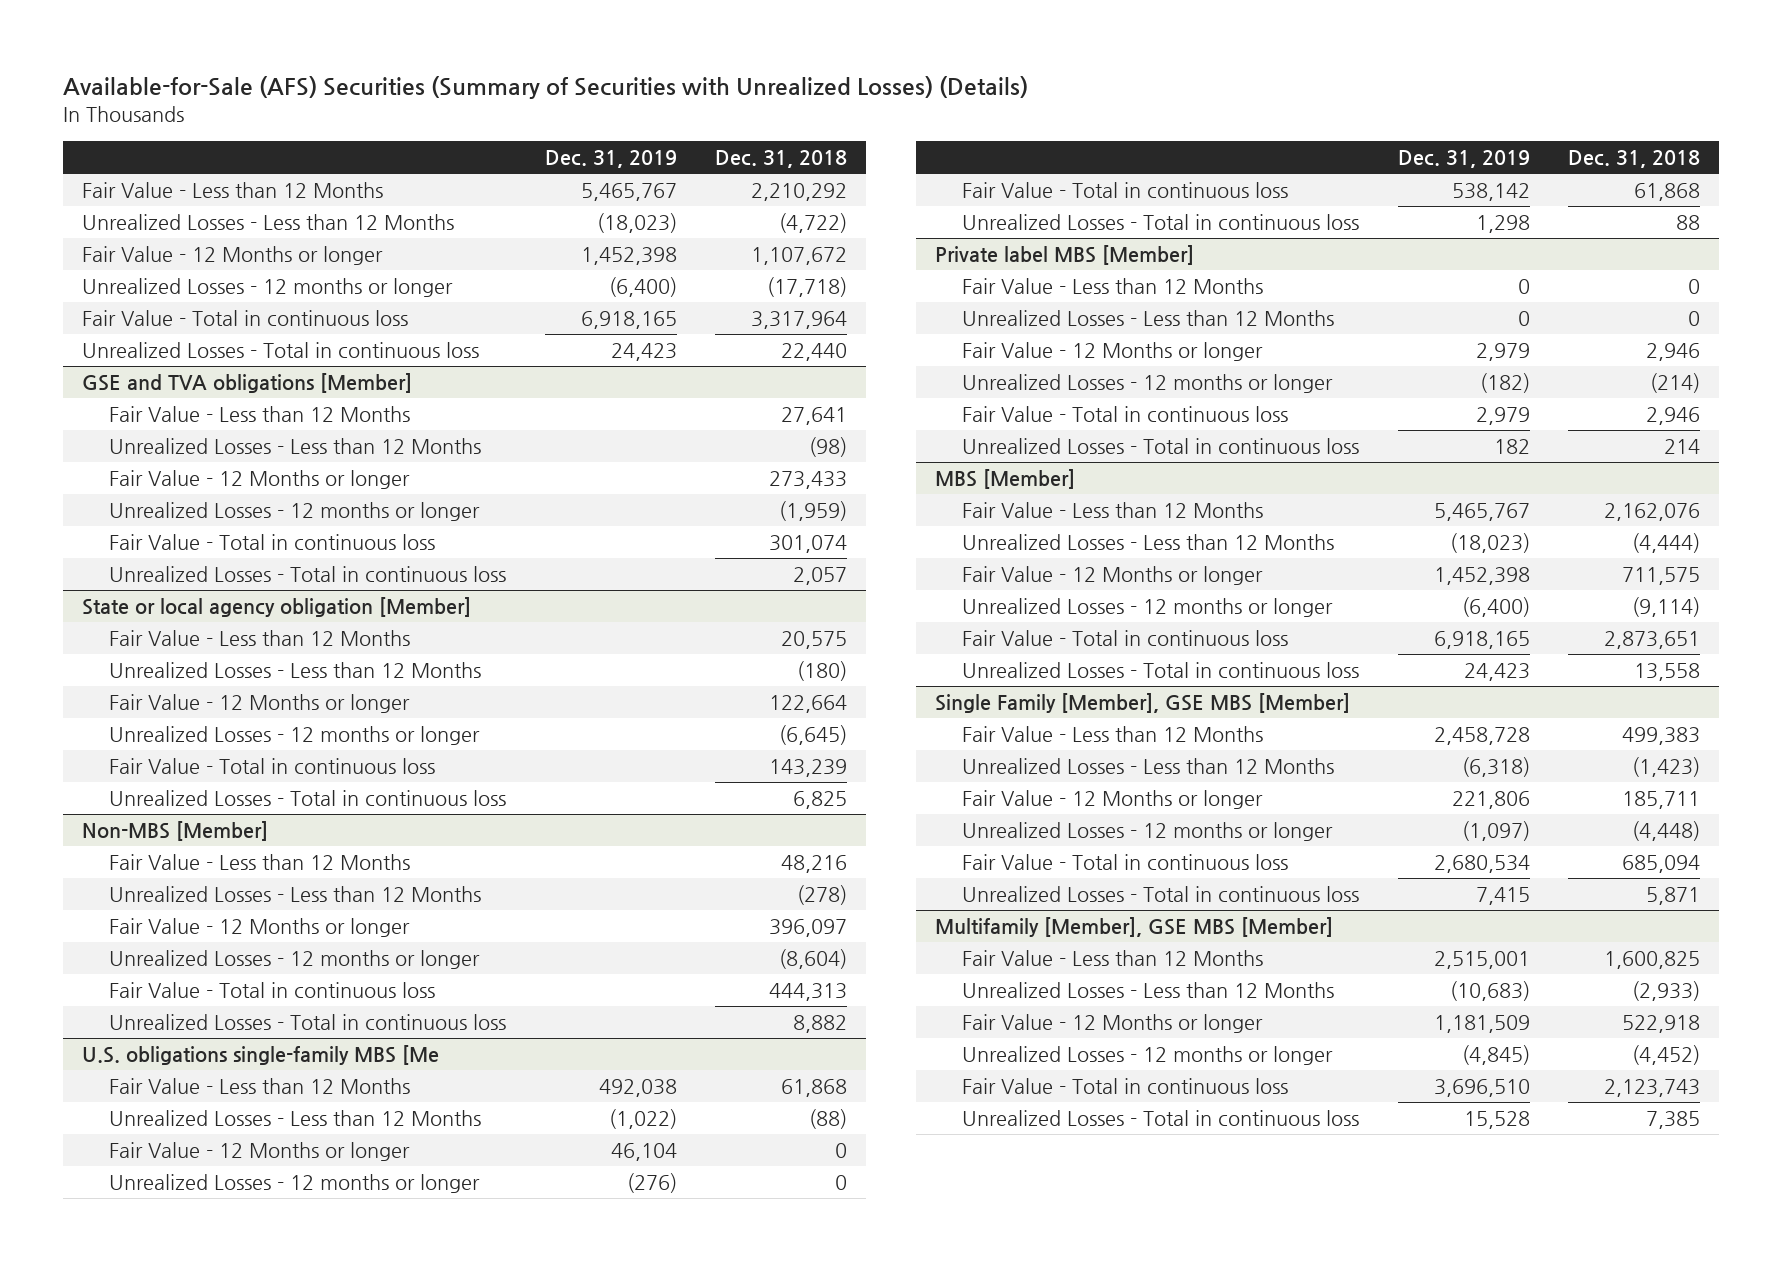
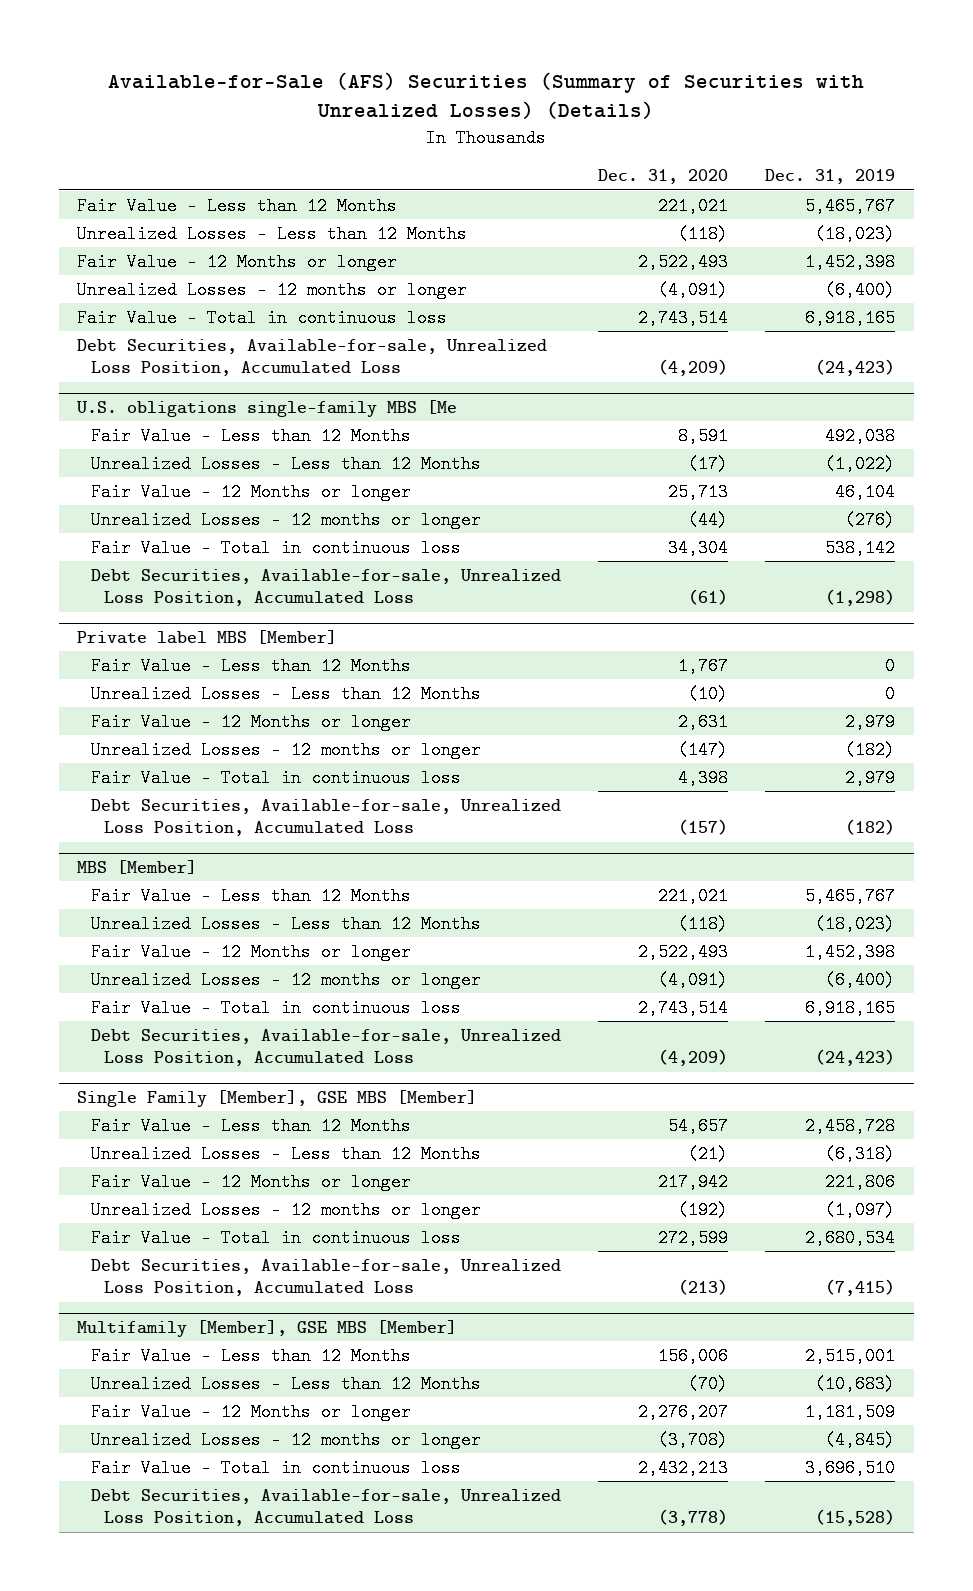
[714,150,847,169] Dec. 31, 2018 -> none
none -> [598,169,729,185] Dec. 31, 2020
[82,342,480,359] Unrealized Losses - Total in continuous loss -> none
[82,373,413,394] GSE and TVA obligations [Member] -> none
[109,406,411,423] Fair Value - Less than 12 Months -> none
[109,438,482,455] Unrealized Losses - Less than 12 Months -> none
[109,470,411,490] Fair Value - 12 Months or longer -> none
[109,502,481,522] Unrealized Losses - 12 months or longer -> none
[109,534,436,551] Fair Value - Total in continuous loss -> none
[109,566,507,583] Unrealized Losses - Total in continuous loss -> none
[82,597,472,618] State or local agency obligation [Member] -> none
[109,630,411,647] Fair Value - Less than 12 Months -> none
[109,662,482,679] Unrealized Losses - Less than 12 Months -> none
[109,694,411,714] Fair Value - 12 Months or longer -> none
[109,726,481,746] Unrealized Losses - 12 months or longer -> none
[109,758,436,775] Fair Value - Total in continuous loss -> none
[109,790,507,807] Unrealized Losses - Total in continuous loss -> none
[82,821,269,842] Non-MBS [Member] -> none
[109,854,411,871] Fair Value - Less than 12 Months -> none
[109,886,482,903] Unrealized Losses - Less than 12 Months -> none
[109,918,411,938] Fair Value - 12 Months or longer -> none
[109,950,481,970] Unrealized Losses - 12 months or longer -> none
[109,982,436,999] Fair Value - Total in continuous loss -> none
[109,1014,507,1031] Unrealized Losses - Total in continuous loss -> none
none -> [77,338,548,377] Debt Securities, Available-for-sale, Unrealized Loss Position, Accumulated Loss
[962,214,1360,231] Unrealized Losses - Total in continuous loss -> none
none -> [90,568,561,607] Debt Securities, Available-for-sale, Unrealized Loss Position, Accumulated Loss
[962,438,1360,455] Unrealized Losses - Total in continuous loss -> none
none -> [90,798,561,837] Debt Securities, Available-for-sale, Unrealized Loss Position, Accumulated Loss
[962,662,1360,679] Unrealized Losses - Total in continuous loss -> none
none -> [90,1028,561,1067] Debt Securities, Available-for-sale, Unrealized Loss Position, Accumulated Loss
[962,886,1360,903] Unrealized Losses - Total in continuous loss -> none
none -> [90,1258,561,1297] Debt Securities, Available-for-sale, Unrealized Loss Position, Accumulated Loss
[962,1110,1360,1127] Unrealized Losses - Total in continuous loss -> none
none -> [90,1488,561,1527] Debt Securities, Available-for-sale, Unrealized Loss Position, Accumulated Loss

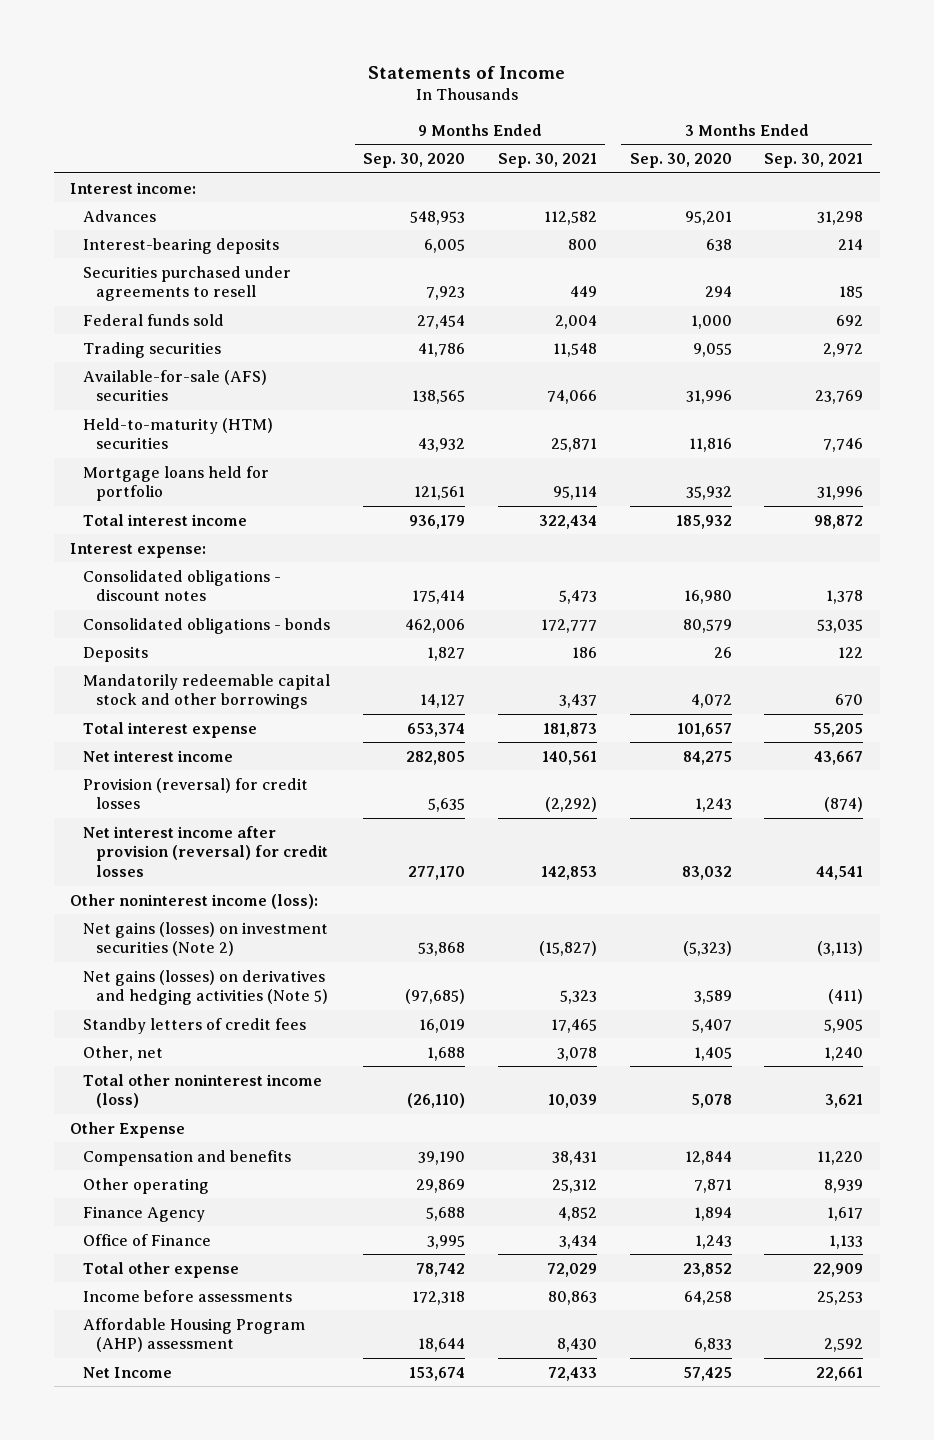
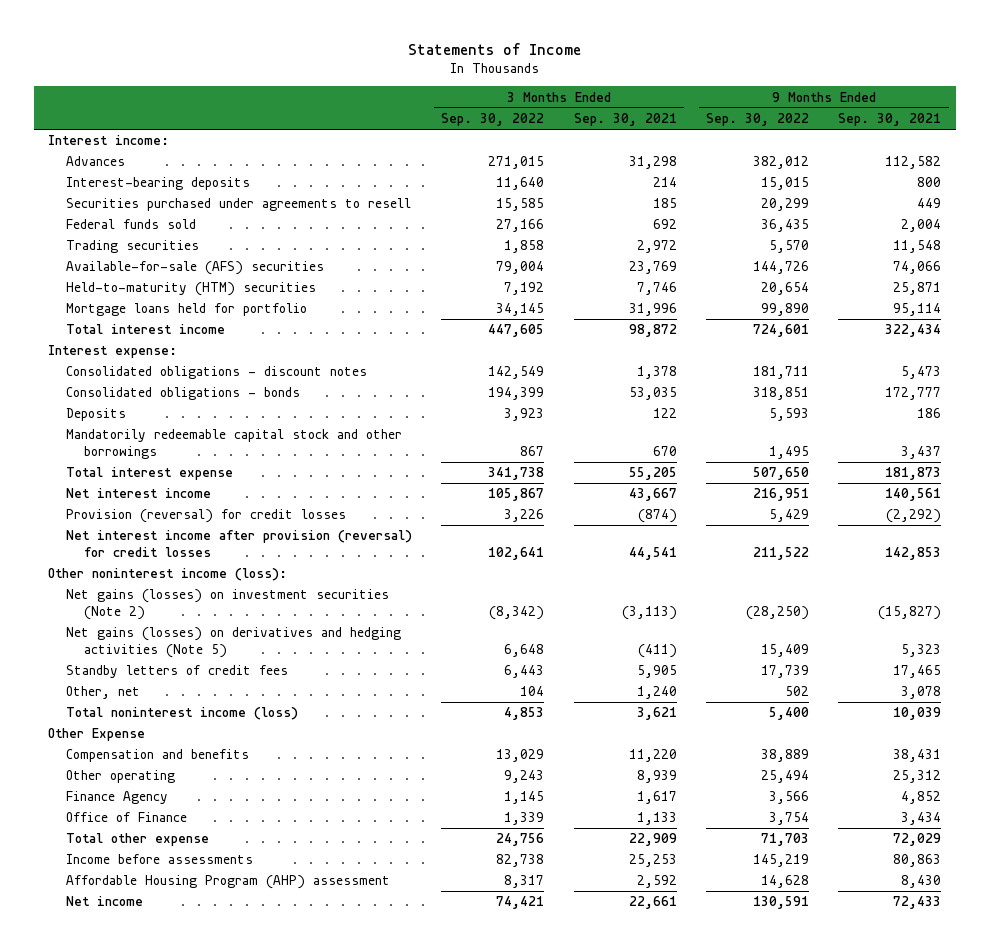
[363,153,466,169] Sep. 30, 2020 -> none
[629,153,732,169] Sep. 30, 2020 -> none
none -> [441,113,545,127] Sep. 30, 2022
none -> [706,113,810,127] Sep. 30, 2022
[83,1073,323,1109] Total other noninterest income (loss) -> [66,707,299,721] Total noninterest income (loss)
[83,1366,173,1378] Net Income -> [66,896,144,907] Net income

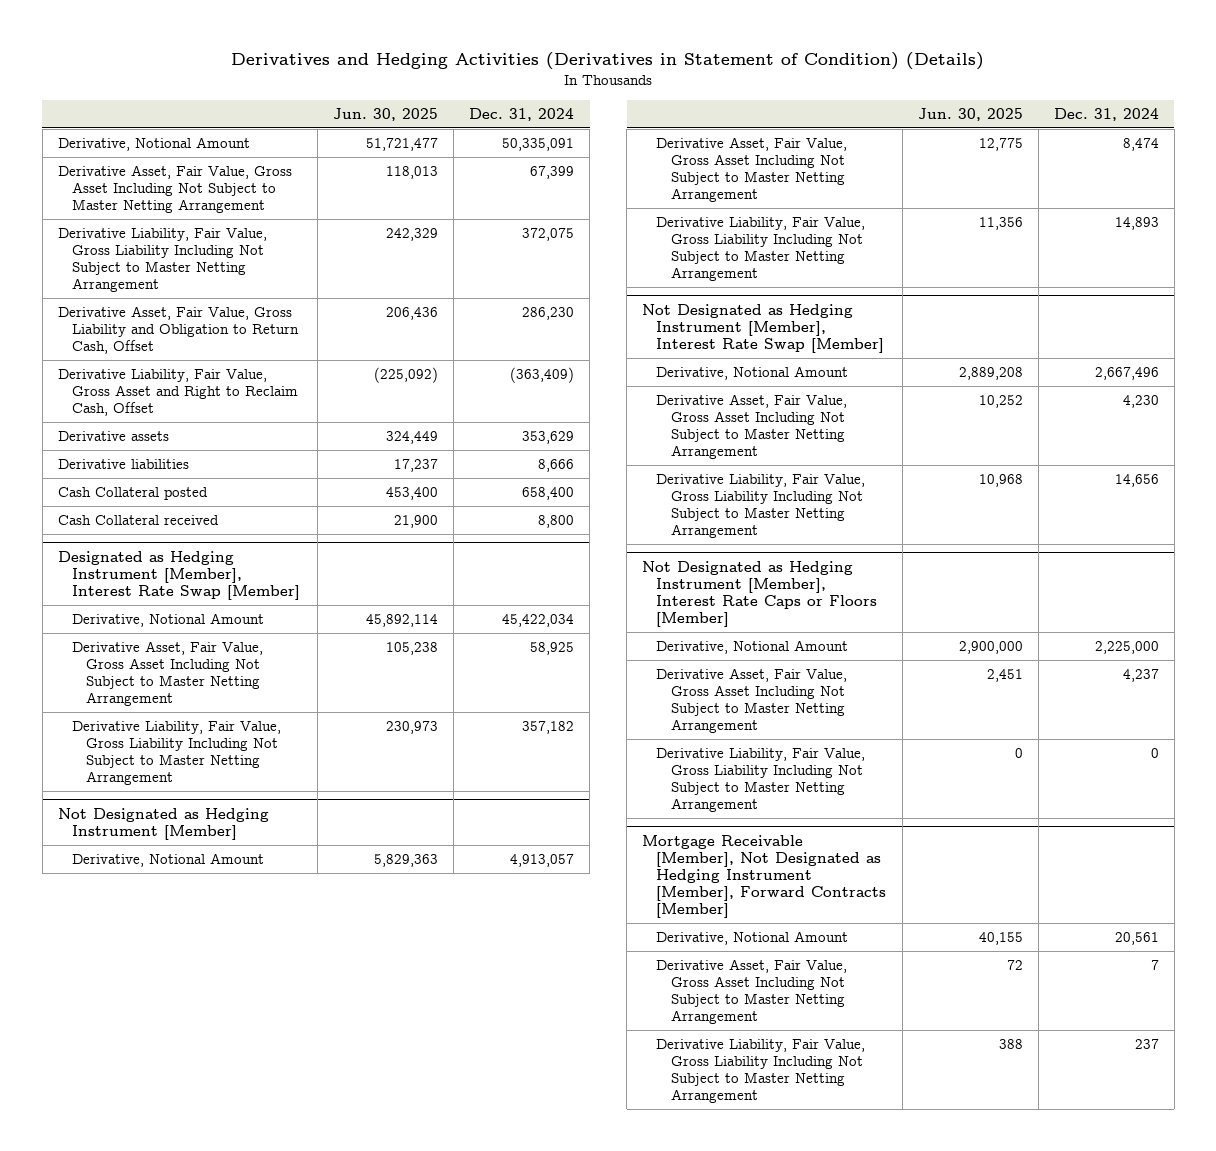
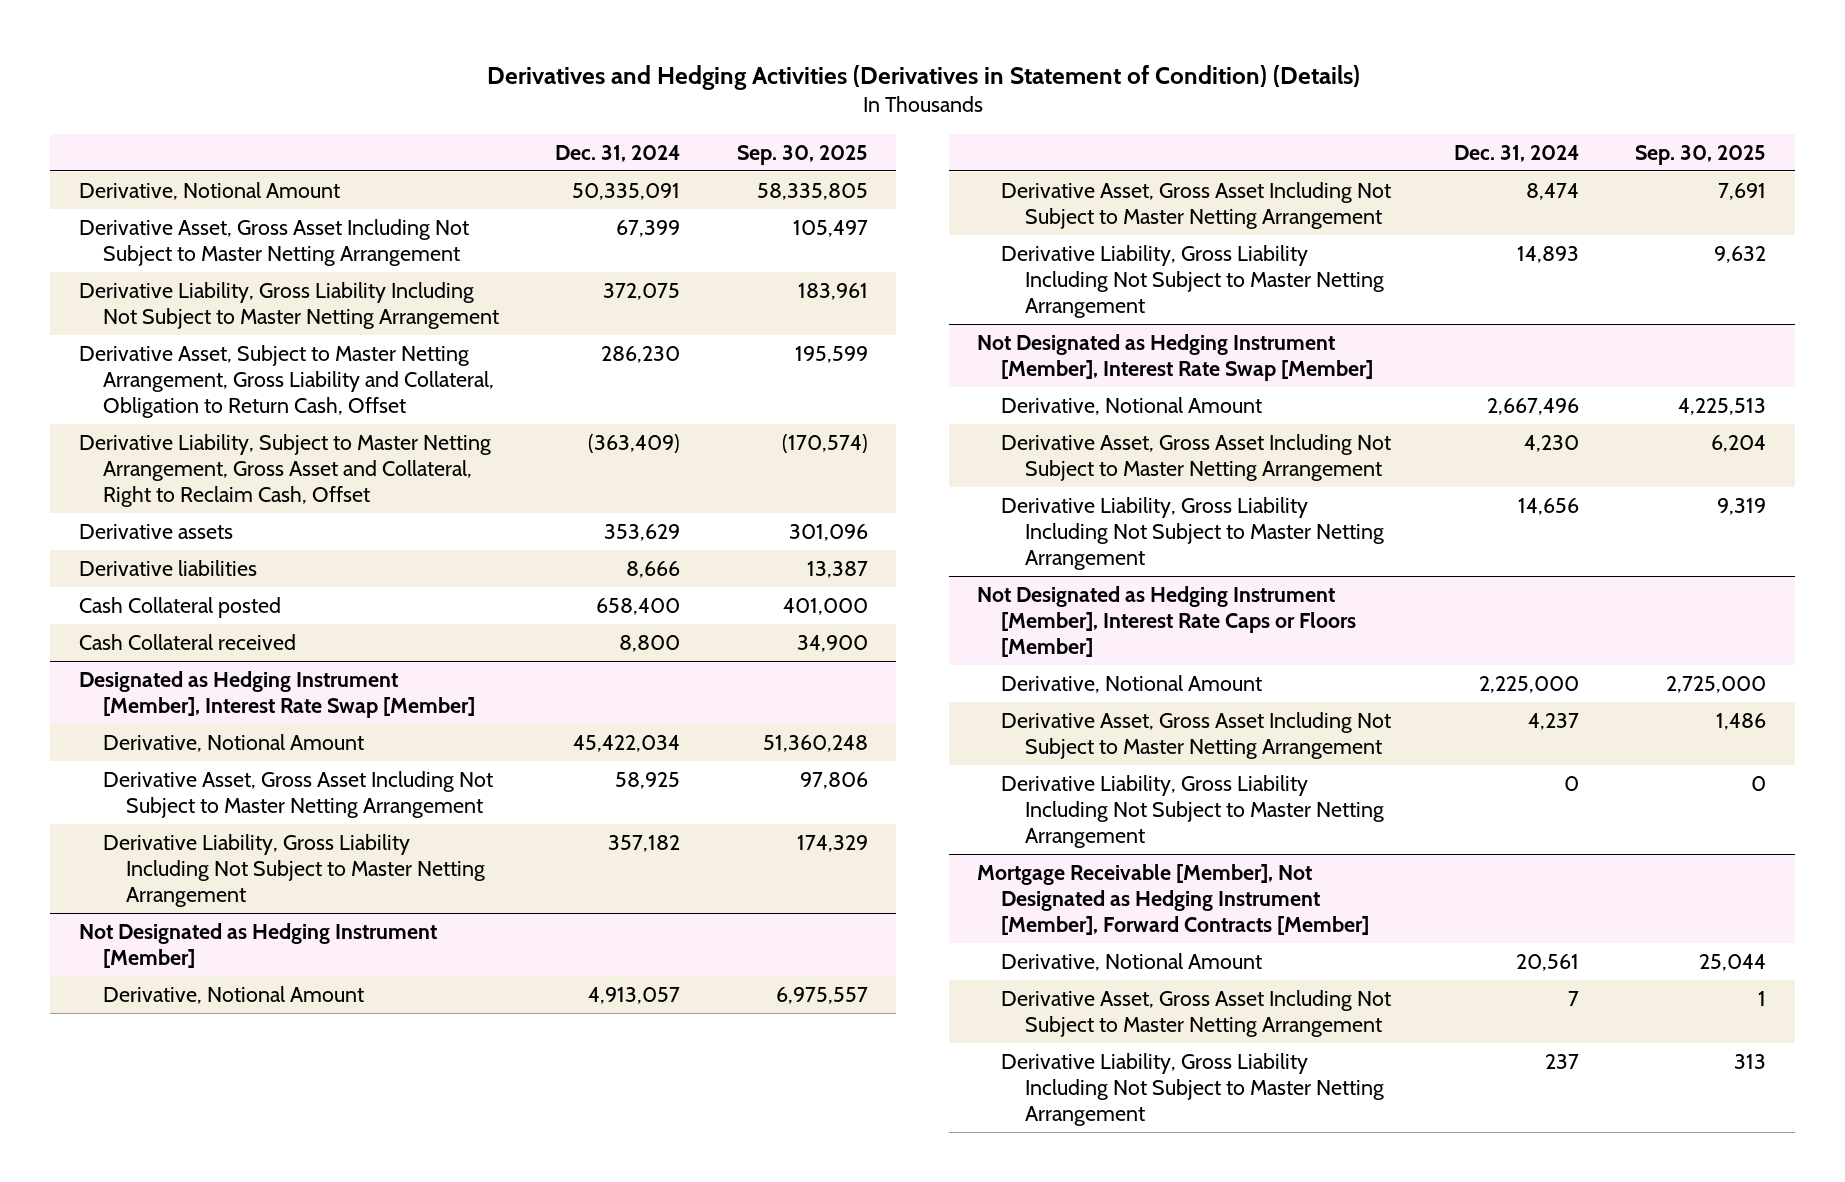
[333,108,439,122] Jun. 30, 2025 -> none
none -> [736,144,868,165] Sep. 30, 2025
[57,165,292,214] Derivative Asset, Fair Value, Gross Asset Including Not Subject to Master Netting Arrangement -> [78,218,469,266] Derivative Asset, Gross Asset Including Not Subject to Master Netting Arrangement
[57,228,267,293] Derivative Liability, Fair Value, Gross Liability Including Not Subject to Master Netting Arrangement -> [78,281,499,329] Derivative Liability, Gross Liability Including Not Subject to Master Netting Arrangement
[57,306,299,355] Derivative Asset, Fair Value, Gross Liability and Obligation to Return Cash, Offset -> [78,344,494,419] Derivative Asset, Subject to Master Netting Arrangement, Gross Liability and Collateral, Obligation to Return Cash, Offset
[57,369,298,417] Derivative Liability, Fair Value, Gross Asset and Right to Reclaim Cash, Offset -> [78,433,491,508] Derivative Liability, Subject to Master Netting Arrangement, Gross Asset and Collateral, Right to Reclaim Cash, Offset
[71,641,263,707] Derivative Asset, Fair Value, Gross Asset Including Not Subject to Master Netting Arrangement -> [102,770,493,818] Derivative Asset, Gross Asset Including Not Subject to Master Netting Arrangement
[71,721,281,786] Derivative Liability, Fair Value, Gross Liability Including Not Subject to Master Netting Arrangement -> [102,833,486,908] Derivative Liability, Gross Liability Including Not Subject to Master Netting Arrangement
[656,137,848,203] Derivative Asset, Fair Value, Gross Asset Including Not Subject to Master Netting Arrangement -> [1001,181,1392,229] Derivative Asset, Gross Asset Including Not Subject to Master Netting Arrangement
[656,217,866,282] Derivative Liability, Fair Value, Gross Liability Including Not Subject to Master Netting Arrangement -> [1001,244,1385,319] Derivative Liability, Gross Liability Including Not Subject to Master Netting Arrangement
[656,394,848,460] Derivative Asset, Fair Value, Gross Asset Including Not Subject to Master Netting Arrangement -> [1001,433,1392,481] Derivative Asset, Gross Asset Including Not Subject to Master Netting Arrangement
[656,474,866,539] Derivative Liability, Fair Value, Gross Liability Including Not Subject to Master Netting Arrangement -> [1001,496,1385,571] Derivative Liability, Gross Liability Including Not Subject to Master Netting Arrangement
[656,668,848,734] Derivative Asset, Fair Value, Gross Asset Including Not Subject to Master Netting Arrangement -> [1001,711,1392,759] Derivative Asset, Gross Asset Including Not Subject to Master Netting Arrangement
[656,748,866,813] Derivative Liability, Fair Value, Gross Liability Including Not Subject to Master Netting Arrangement -> [1001,774,1385,849] Derivative Liability, Gross Liability Including Not Subject to Master Netting Arrangement
[656,959,848,1025] Derivative Asset, Fair Value, Gross Asset Including Not Subject to Master Netting Arrangement -> [1001,989,1392,1037] Derivative Asset, Gross Asset Including Not Subject to Master Netting Arrangement
[656,1039,866,1104] Derivative Liability, Fair Value, Gross Liability Including Not Subject to Master Netting Arrangement -> [1001,1052,1385,1127] Derivative Liability, Gross Liability Including Not Subject to Master Netting Arrangement

